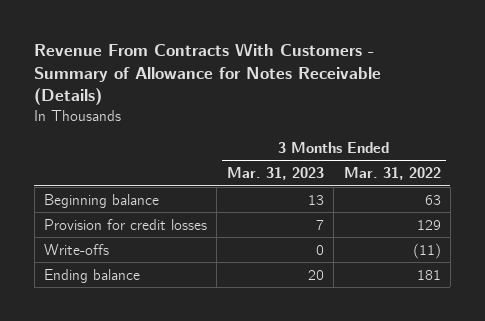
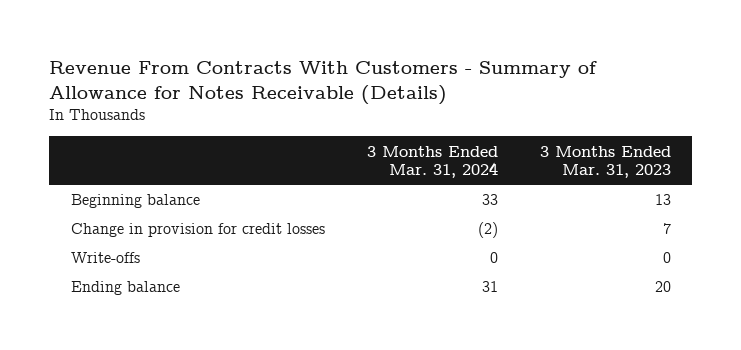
[343,167,441,181] Mar. 31, 2022 -> none
none -> [366,145,498,179] 3 Months Ended Mar. 31, 2024
[43,218,207,230] Provision for credit losses -> [70,223,325,238] Change in provision for credit losses

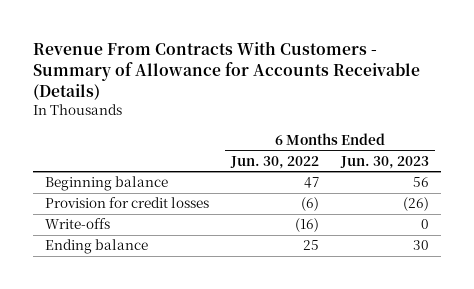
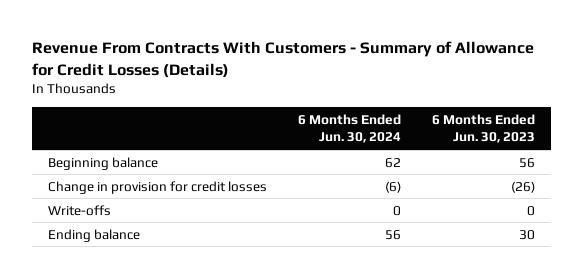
[33,40,421,101] Revenue From Contracts With Customers - Summary of Allowance for Accounts Receivable (Details) -> [32,41,535,78] Revenue From Contracts With Customers - Summary of Allowance for Credit Losses (Details)
[230,155,320,169] Jun. 30, 2022 -> none
none -> [298,113,402,144] 6 Months Ended Jun. 30, 2024
[44,197,209,209] Provision for credit losses -> [47,180,267,194] Change in provision for credit losses

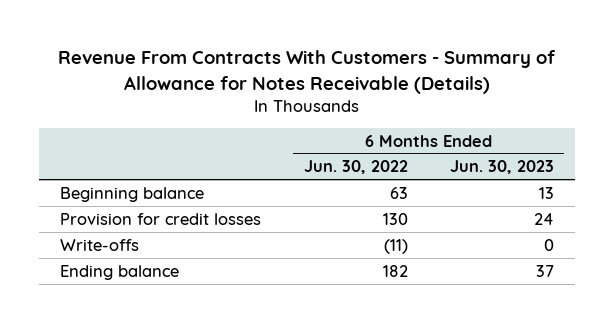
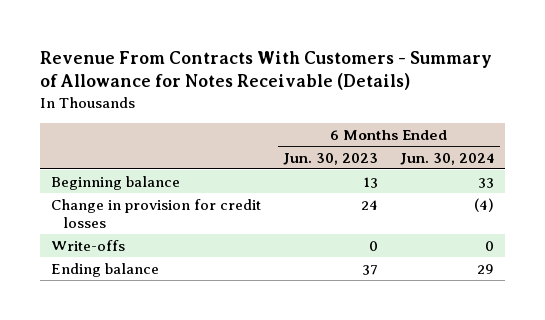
[303,160,408,175] Jun. 30, 2022 -> none
none -> [400,152,495,165] Jun. 30, 2024
[60,212,262,225] Provision for credit losses -> [51,198,262,228] Change in provision for credit losses

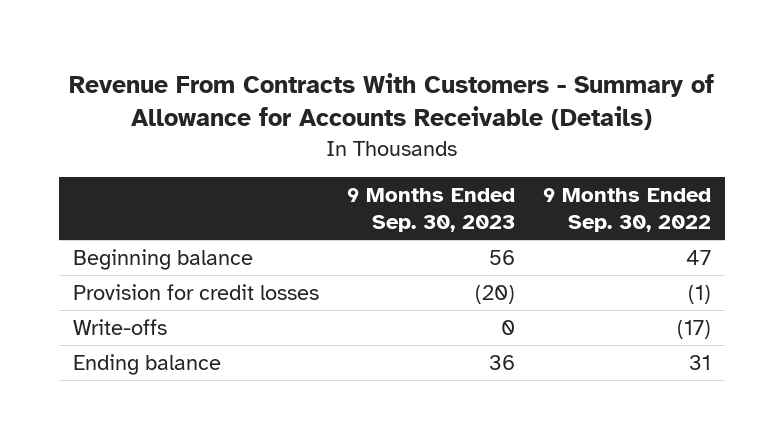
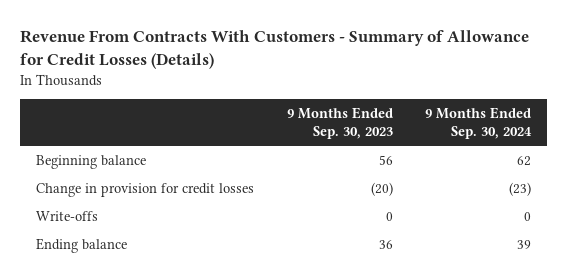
[69,72,715,131] Revenue From Contracts With Customers - Summary of Allowance for Accounts Receivable (Details) -> [19,30,529,70] Revenue From Contracts With Customers - Summary of Allowance for Credit Losses (Details)
[543,188,712,233] 9 Months Ended Sep. 30, 2022 -> none
none -> [425,107,533,140] 9 Months Ended Sep. 30, 2024
[73,284,320,301] Provision for credit losses -> [35,182,254,197] Change in provision for credit losses

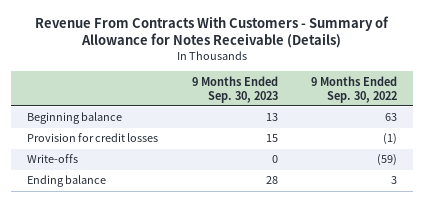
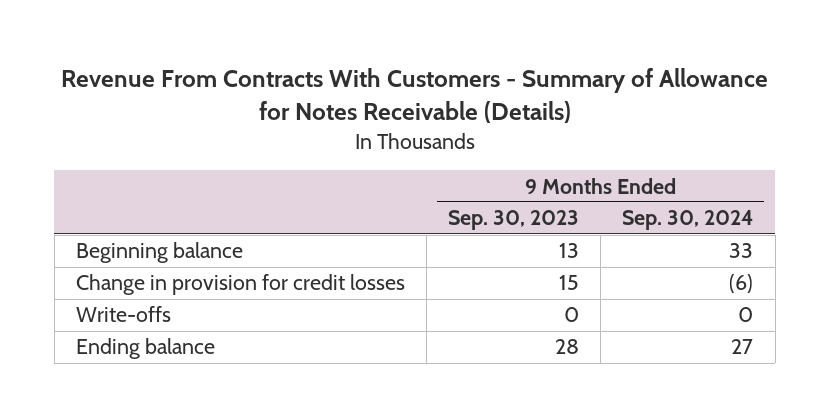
[310,75,397,103] 9 Months Ended Sep. 30, 2022 -> none
none -> [622,210,754,231] Sep. 30, 2024
[27,133,159,143] Provision for credit losses -> [75,274,405,296] Change in provision for credit losses

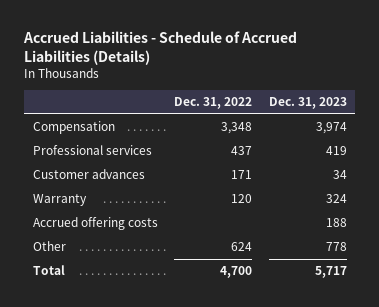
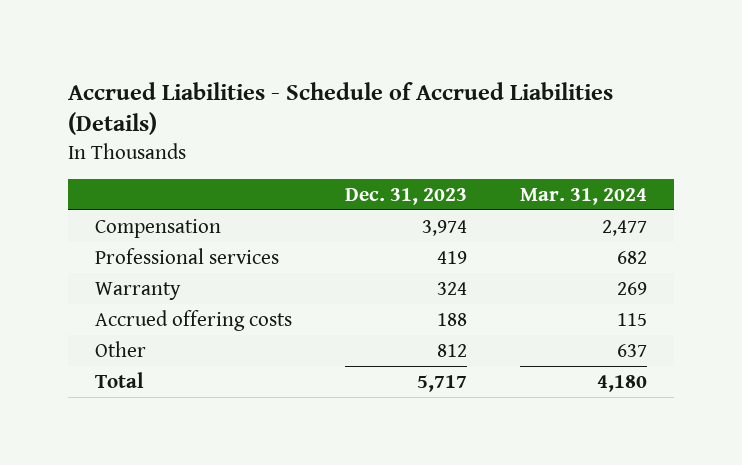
[174,97,253,110] Dec. 31, 2022 -> none
none -> [520,187,648,205] Mar. 31, 2024
[32,169,145,180] Customer advances -> none
[325,242,347,252] 778 -> [437,343,468,357] 812

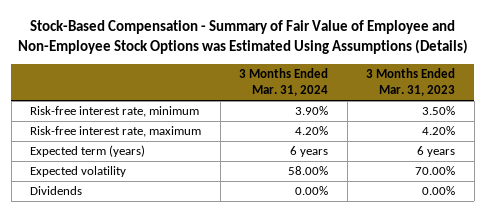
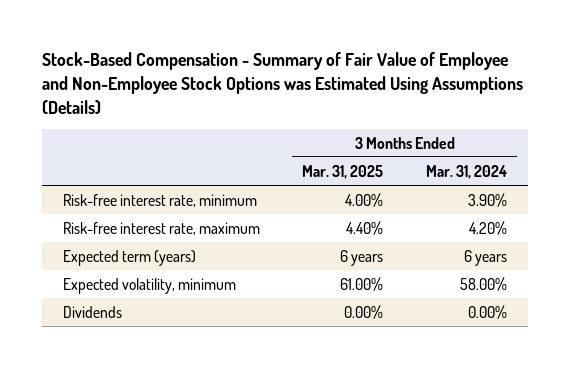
[366,68,456,97] 3 Months Ended Mar. 31, 2023 -> none
none -> [302,164,384,179] Mar. 31, 2025
[30,166,127,178] Expected volatility -> [63,277,237,294] Expected volatility, minimum

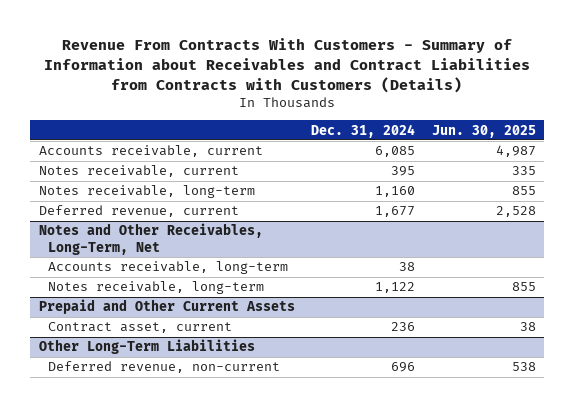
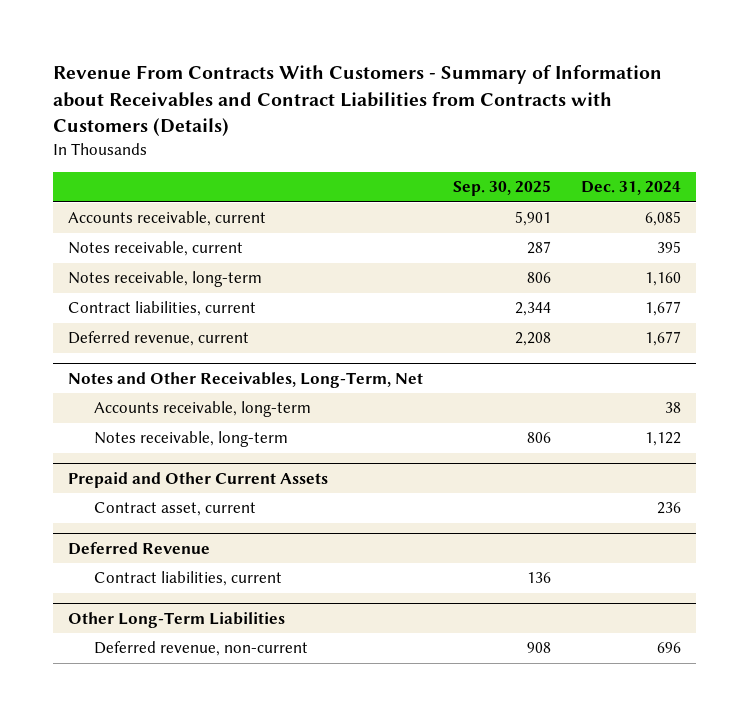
[431,124,536,138] Jun. 30, 2025 -> none
none -> [452,180,551,197] Sep. 30, 2025
none -> [67,301,256,317] Contract liabilities, current
none -> [67,541,210,555] Deferred Revenue
none -> [94,571,283,587] Contract liabilities, current

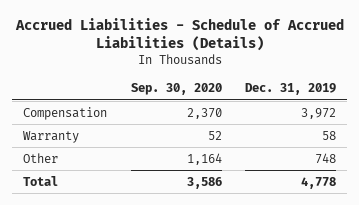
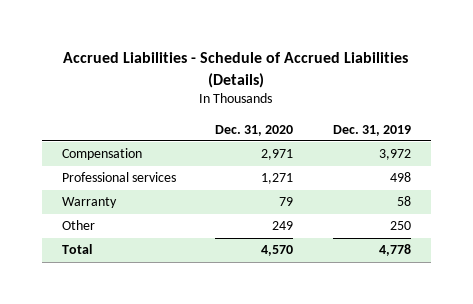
[130,82,222,95] Sep. 30, 2020 -> none
none -> [215,124,294,136] Dec. 31, 2020
none -> [61,172,176,183] Professional services
[314,152,336,164] 748 -> [389,221,411,231] 250

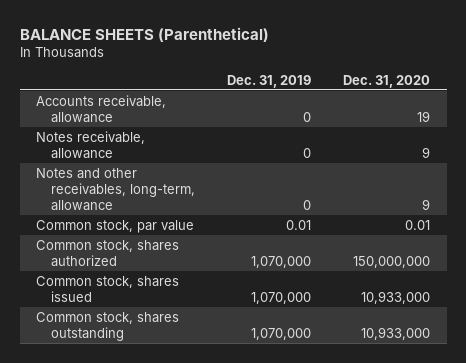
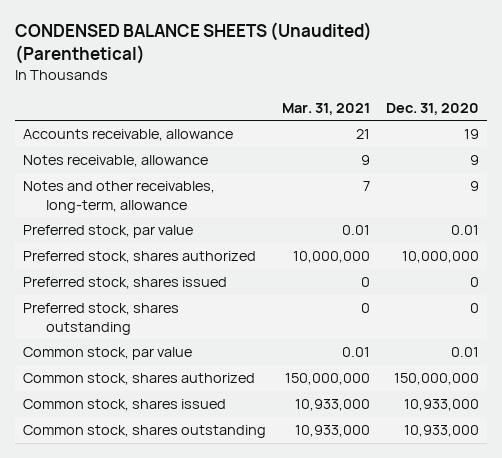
[19,26,269,42] BALANCE SHEETS (Parenthetical) -> [14,22,372,65] CONDENSED BALANCE SHEETS (Unaudited) (Parenthetical)
[227,74,312,88] Dec. 31, 2019 -> none
none -> [281,102,370,115] Mar. 31, 2021
none -> [22,225,193,239] Preferred stock, par value
none -> [22,251,256,264] Preferred stock, shares authorized
none -> [22,277,227,290] Preferred stock, shares issued
none -> [22,303,179,335] Preferred stock, shares outstanding

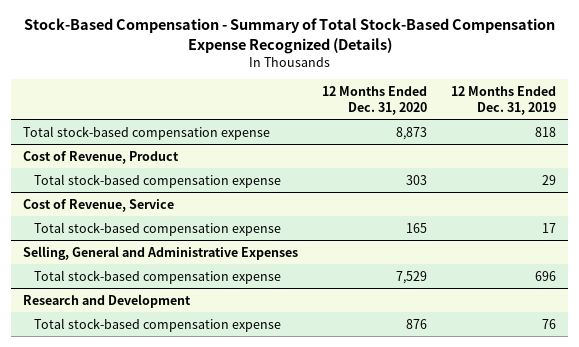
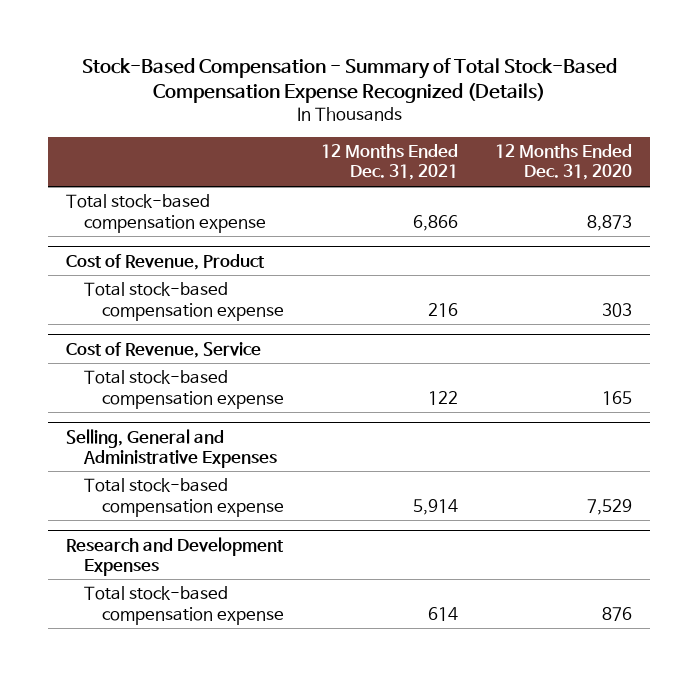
[451,85,557,115] 12 Months Ended Dec. 31, 2019 -> none
none -> [320,144,458,181] 12 Months Ended Dec. 31, 2021
[22,293,191,308] Research and Development -> [66,536,285,576] Research and Development Expenses

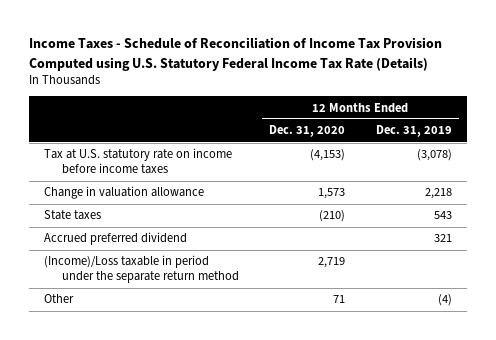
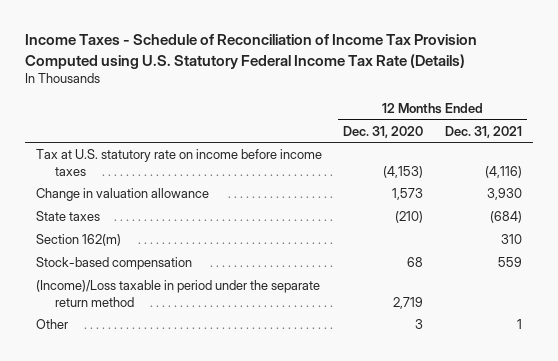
[375,125,452,138] Dec. 31, 2019 -> none
none -> [444,125,522,138] Dec. 31, 2021
[44,232,188,246] Accrued preferred dividend -> none
none -> [35,234,121,247] Section 162(m)
none -> [35,257,192,271] Stock-based compensation
[333,295,346,304] 71 -> [415,319,424,330] 3

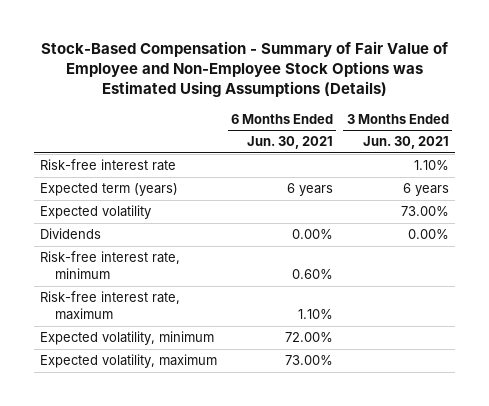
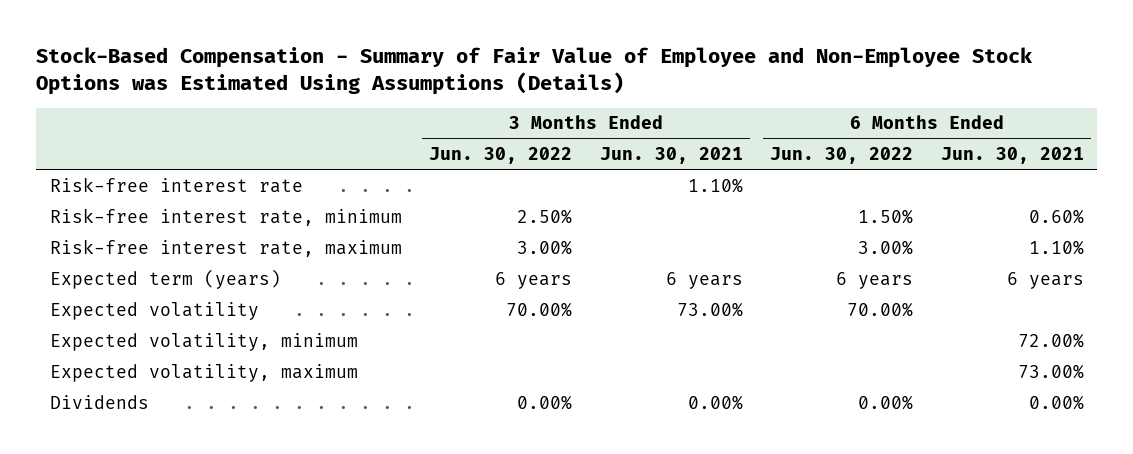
none -> [429,146,573,164] Jun. 30, 2022
none -> [770,146,914,164] Jun. 30, 2022
[40,183,179,197] Expected term (years) -> [49,268,281,289] Expected term (years)
[40,205,152,220] Expected volatility -> [49,301,259,320] Expected volatility
[40,228,102,240] Dividends -> [49,394,149,409] Dividends

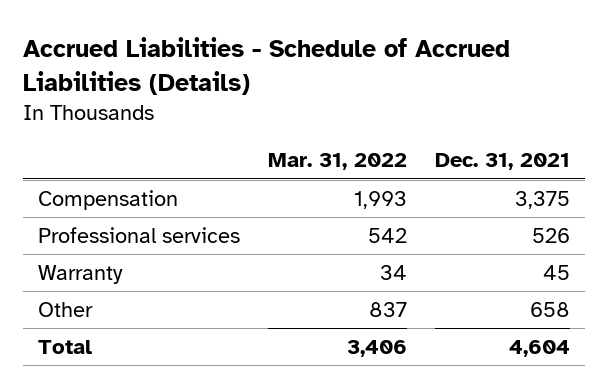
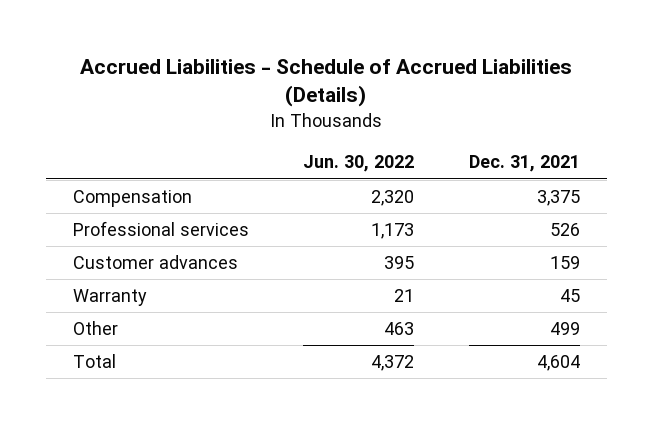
[267,153,407,171] Mar. 31, 2022 -> none
none -> [303,155,415,173] Jun. 30, 2022
none -> [73,255,239,270] Customer advances
[530,301,571,317] 658 -> [549,322,580,336] 499

